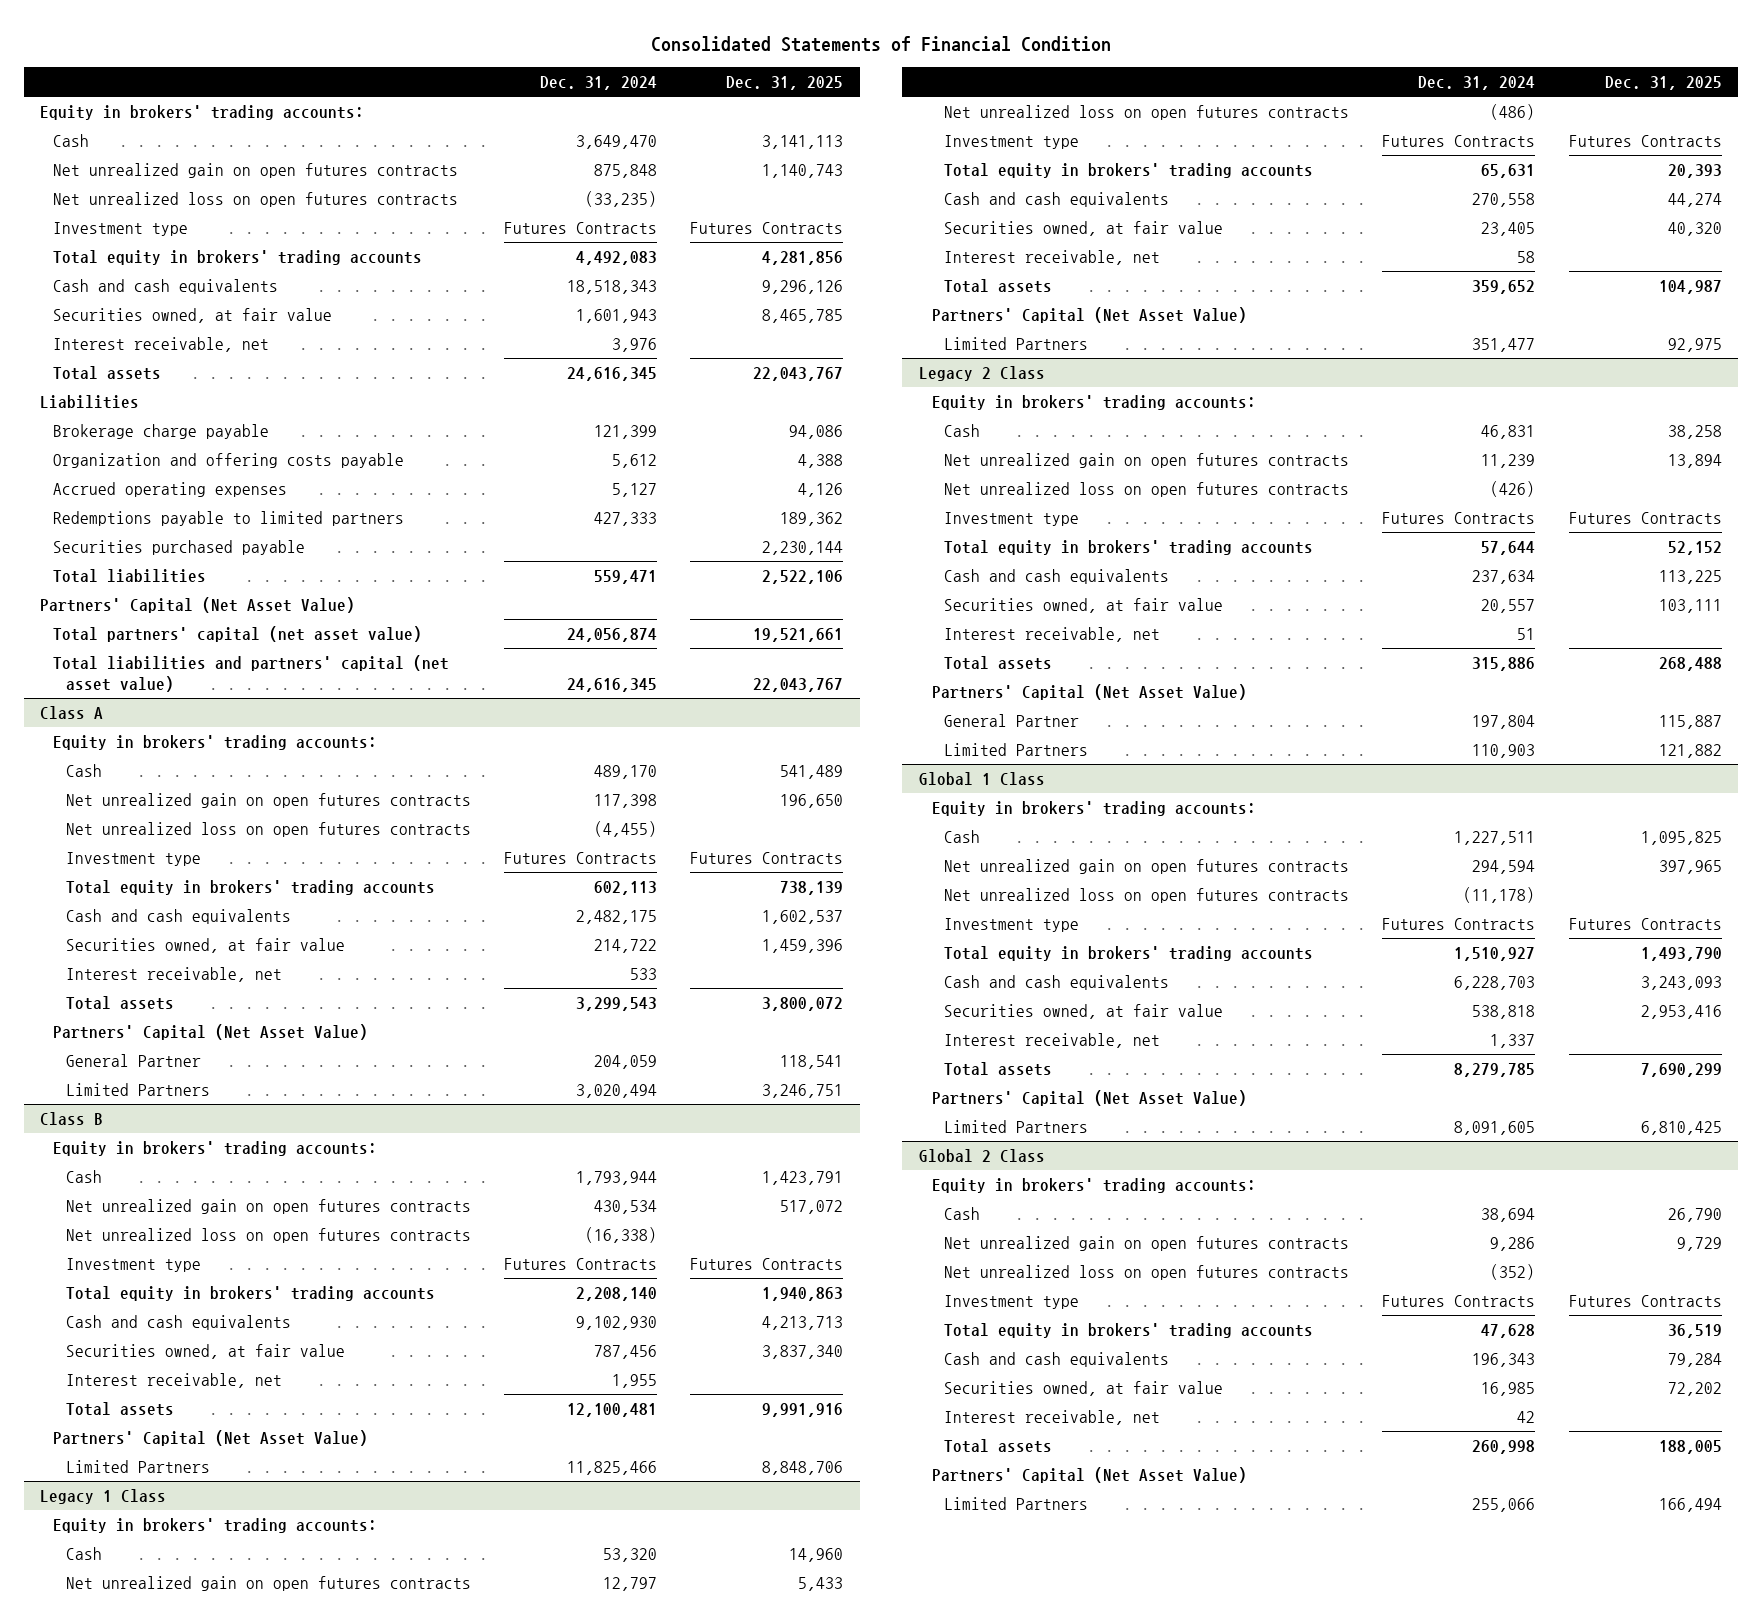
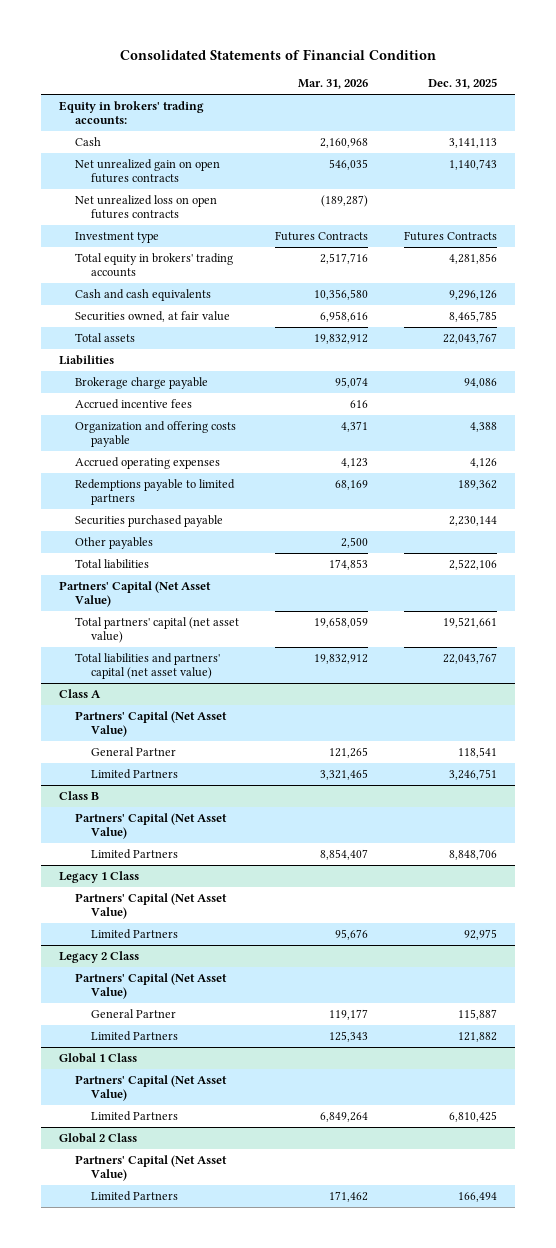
[540,75,658,90] Dec. 31, 2024 -> none
none -> [298,79,369,90] Mar. 31, 2026
[53,336,270,352] Interest receivable, net -> none
none -> [75,398,193,409] Accrued incentive fees
none -> [75,536,154,549] Other payables
[53,734,378,750] Equity in brokers' trading accounts: -> none
[66,763,103,777] Cash -> none
[66,792,472,808] Net unrealized gain on open futures contracts -> none
[66,821,472,837] Net unrealized loss on open futures contracts -> none
[66,851,202,866] Investment type -> none
[66,879,436,895] Total equity in brokers' trading accounts -> none
[66,908,292,924] Cash and cash equivalents -> none
[66,937,346,953] Securities owned, at fair value -> none
[66,966,283,982] Interest receivable, net -> none
[66,995,175,1010] Total assets -> none
[53,1140,378,1156] Equity in brokers' trading accounts: -> none
[66,1169,103,1183] Cash -> none
[66,1198,472,1214] Net unrealized gain on open futures contracts -> none
[66,1227,472,1243] Net unrealized loss on open futures contracts -> none
[66,1257,202,1272] Investment type -> none
[66,1285,436,1301] Total equity in brokers' trading accounts -> none
[66,1314,292,1330] Cash and cash equivalents -> none
[66,1343,346,1359] Securities owned, at fair value -> none
[66,1372,283,1388] Interest receivable, net -> none
[66,1401,175,1416] Total assets -> none
[53,1517,378,1533] Equity in brokers' trading accounts: -> none
[66,1546,103,1560] Cash -> none
[66,1575,472,1591] Net unrealized gain on open futures contracts -> none
[944,104,1350,120] Net unrealized loss on open futures contracts -> none
[944,134,1080,149] Investment type -> none
[944,162,1314,178] Total equity in brokers' trading accounts -> none
[944,191,1170,207] Cash and cash equivalents -> none
[944,220,1224,236] Securities owned, at fair value -> none
[944,249,1161,265] Interest receivable, net -> none
[944,278,1053,293] Total assets -> none
[931,394,1256,410] Equity in brokers' trading accounts: -> none
[944,423,981,437] Cash -> none
[944,452,1350,468] Net unrealized gain on open futures contracts -> none
[944,481,1350,497] Net unrealized loss on open futures contracts -> none
[944,511,1080,526] Investment type -> none
[944,539,1314,555] Total equity in brokers' trading accounts -> none
[944,568,1170,584] Cash and cash equivalents -> none
[944,597,1224,613] Securities owned, at fair value -> none
[944,626,1161,642] Interest receivable, net -> none
[944,655,1053,670] Total assets -> none
[931,800,1256,816] Equity in brokers' trading accounts: -> none
[944,829,981,843] Cash -> none
[944,858,1350,874] Net unrealized gain on open futures contracts -> none
[944,887,1350,903] Net unrealized loss on open futures contracts -> none
[944,917,1080,932] Investment type -> none
[944,945,1314,961] Total equity in brokers' trading accounts -> none
[944,974,1170,990] Cash and cash equivalents -> none
[944,1003,1224,1019] Securities owned, at fair value -> none
[944,1032,1161,1048] Interest receivable, net -> none
[944,1061,1053,1076] Total assets -> none
[931,1177,1256,1193] Equity in brokers' trading accounts: -> none
[944,1206,981,1220] Cash -> none
[944,1235,1350,1251] Net unrealized gain on open futures contracts -> none
[944,1264,1350,1280] Net unrealized loss on open futures contracts -> none
[944,1294,1080,1309] Investment type -> none
[944,1322,1314,1338] Total equity in brokers' trading accounts -> none
[944,1351,1170,1367] Cash and cash equivalents -> none
[944,1380,1224,1396] Securities owned, at fair value -> none
[944,1409,1161,1425] Interest receivable, net -> none
[944,1438,1053,1453] Total assets -> none

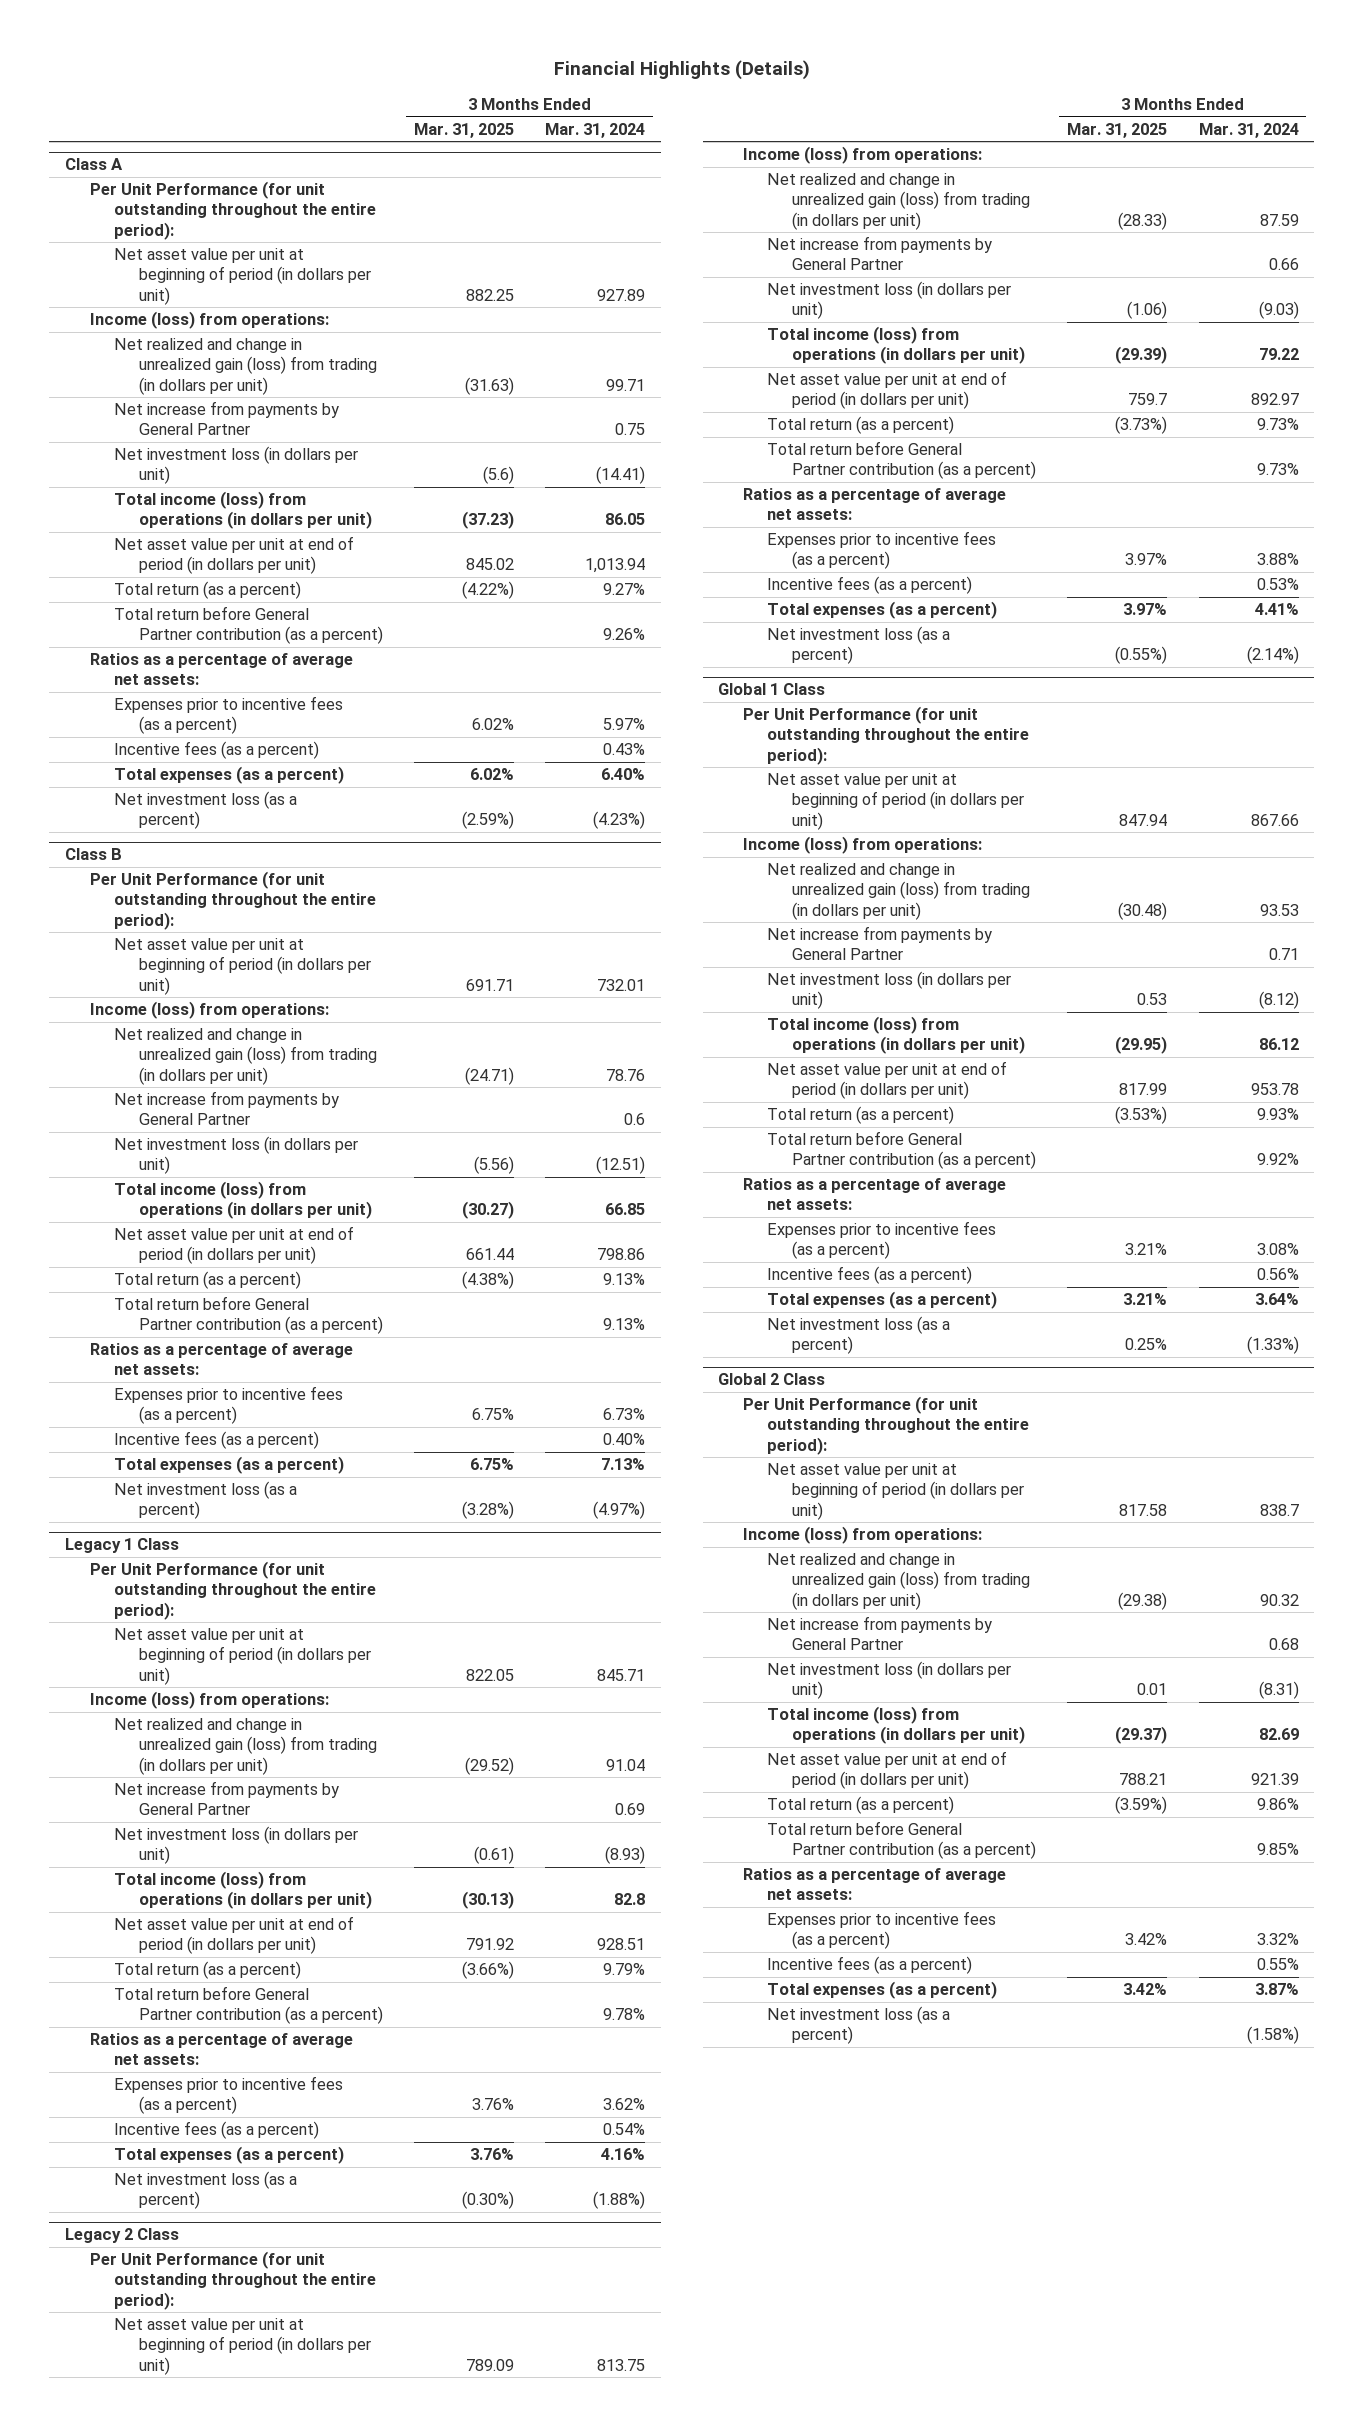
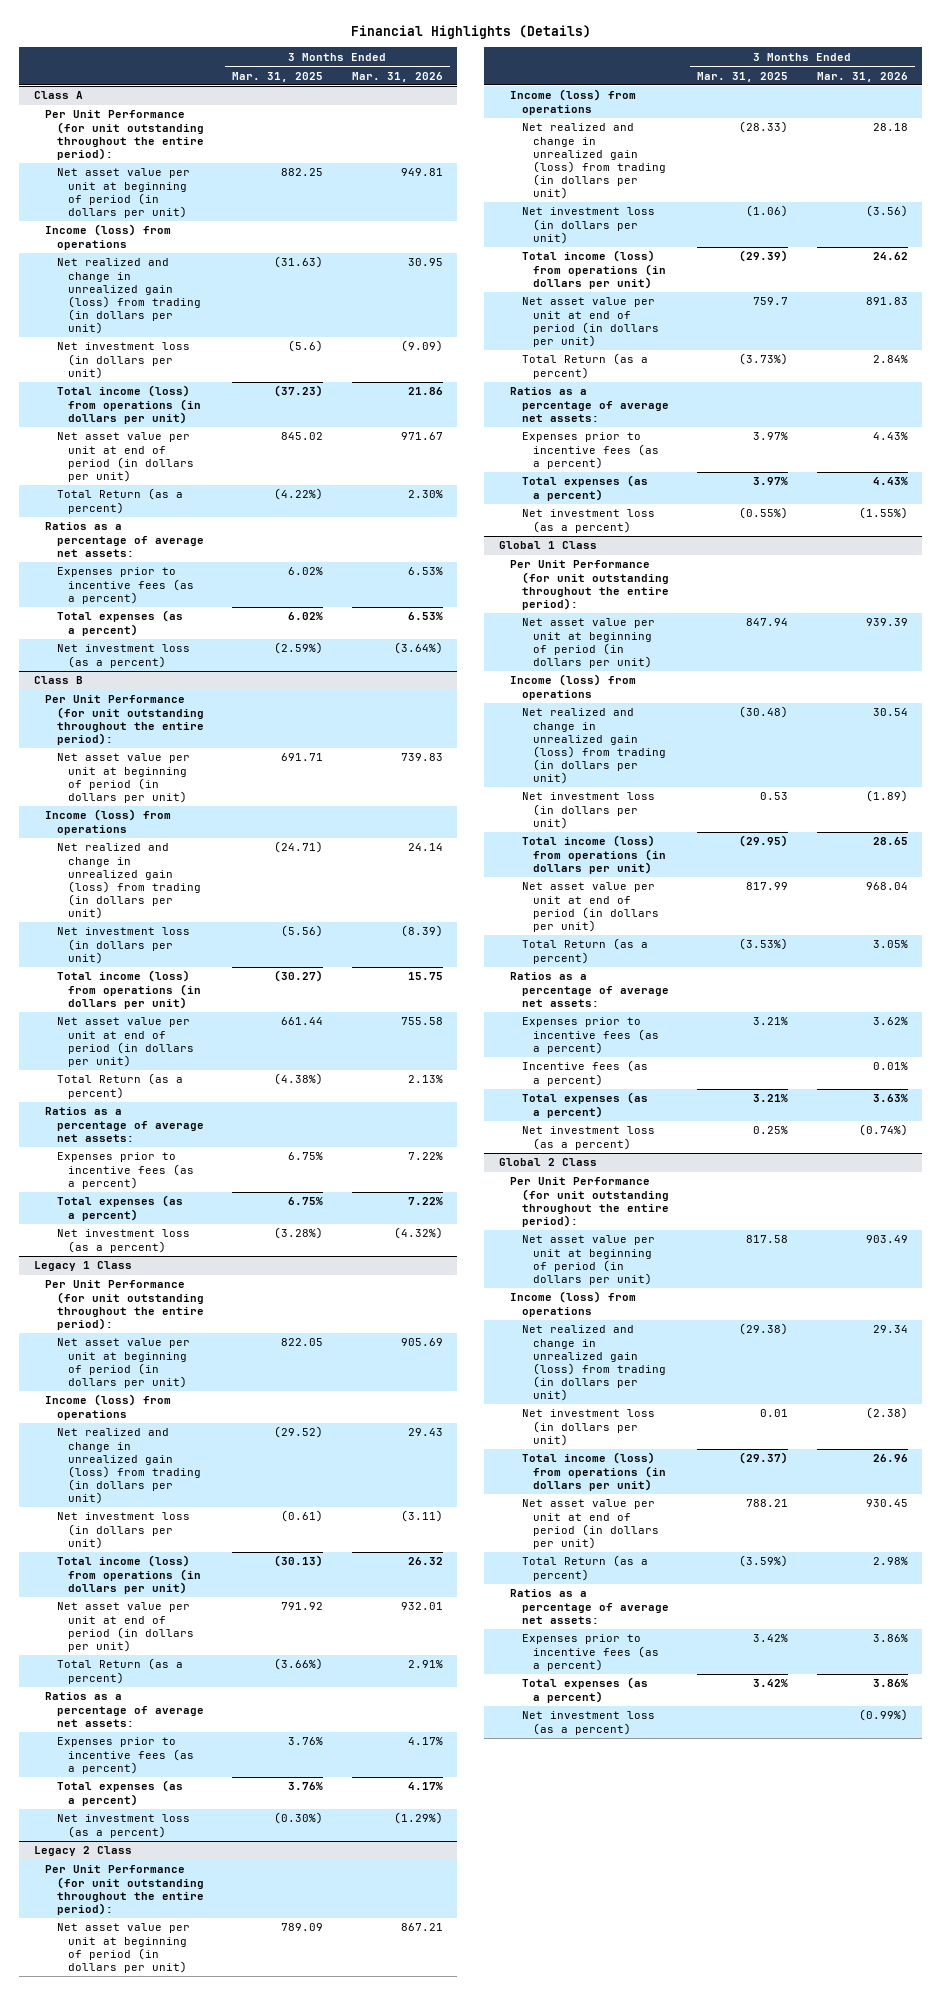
[545,122,646,138] Mar. 31, 2024 -> none
none -> [351,71,443,82] Mar. 31, 2026
[89,311,329,330] Income (loss) from operations: -> [45,224,172,250] Income (loss) from operations
[114,401,340,436] Net increase from payments by General Partner -> none
[114,606,383,645] Total return before General Partner contribution (as a percent) -> none
[114,581,302,600] Total return (as a percent) -> [56,488,183,514] Total Return (as a percent)
[114,741,320,760] Incentive fees (as a percent) -> none
[89,1001,329,1020] Income (loss) from operations: -> [45,809,172,835] Income (loss) from operations
[114,1091,340,1126] Net increase from payments by General Partner -> none
[114,1296,383,1335] Total return before General Partner contribution (as a percent) -> none
[114,1271,302,1290] Total return (as a percent) -> [56,1073,183,1099] Total Return (as a percent)
[114,1431,320,1450] Incentive fees (as a percent) -> none
[89,1691,329,1710] Income (loss) from operations: -> [45,1394,172,1420] Income (loss) from operations
[114,1781,340,1816] Net increase from payments by General Partner -> none
[114,1986,383,2025] Total return before General Partner contribution (as a percent) -> none
[114,1961,302,1980] Total return (as a percent) -> [56,1658,183,1684] Total Return (as a percent)
[114,2121,320,2140] Incentive fees (as a percent) -> none
[742,146,982,165] Income (loss) from operations: -> [510,89,637,115] Income (loss) from operations
[767,236,993,271] Net increase from payments by General Partner -> none
[767,441,1036,480] Total return before General Partner contribution (as a percent) -> none
[767,416,955,435] Total return (as a percent) -> [521,353,648,379] Total Return (as a percent)
[767,576,973,595] Incentive fees (as a percent) -> none
[742,836,982,855] Income (loss) from operations: -> [510,674,637,700] Income (loss) from operations
[767,926,993,961] Net increase from payments by General Partner -> none
[767,1131,1036,1170] Total return before General Partner contribution (as a percent) -> none
[767,1106,955,1125] Total return (as a percent) -> [521,938,648,964] Total Return (as a percent)
[742,1526,982,1545] Income (loss) from operations: -> [510,1291,637,1317] Income (loss) from operations
[767,1616,993,1651] Net increase from payments by General Partner -> none
[767,1821,1036,1860] Total return before General Partner contribution (as a percent) -> none
[767,1796,955,1815] Total return (as a percent) -> [521,1555,648,1581] Total Return (as a percent)
[767,1956,973,1975] Incentive fees (as a percent) -> none

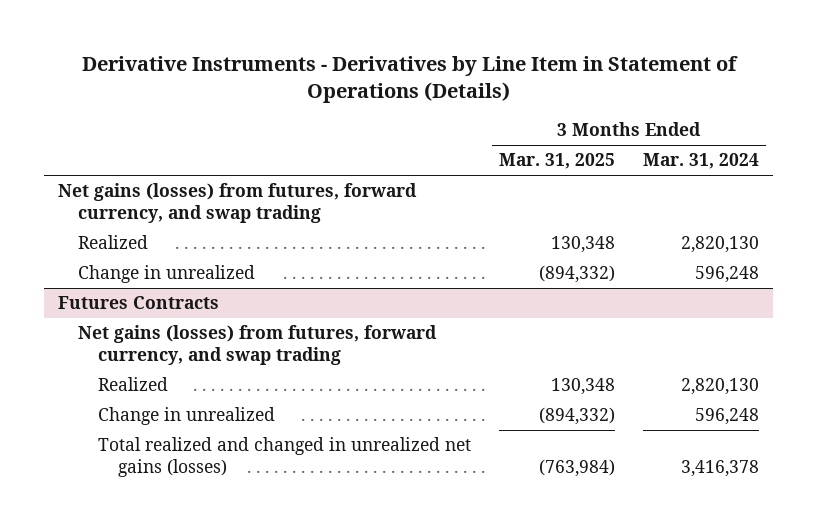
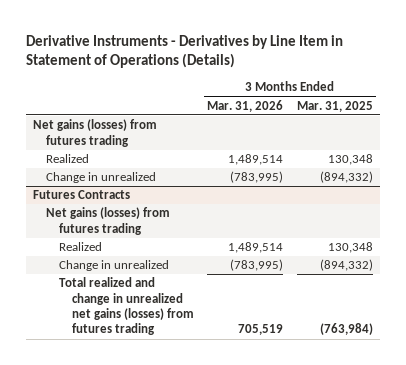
[643,153,760,170] Mar. 31, 2024 -> none
none -> [207,99,284,112] Mar. 31, 2026
[58,183,418,224] Net gains (losses) from futures, forward currency, and swap trading -> [32,119,157,147] Net gains (losses) from futures trading
[78,325,438,366] Net gains (losses) from futures, forward currency, and swap trading -> [45,207,170,235] Net gains (losses) from futures trading
[98,437,472,478] Total realized and changed in unrealized net gains (losses) -> [58,277,194,336] Total realized and change in unrealized net gains (losses) from futures trading

